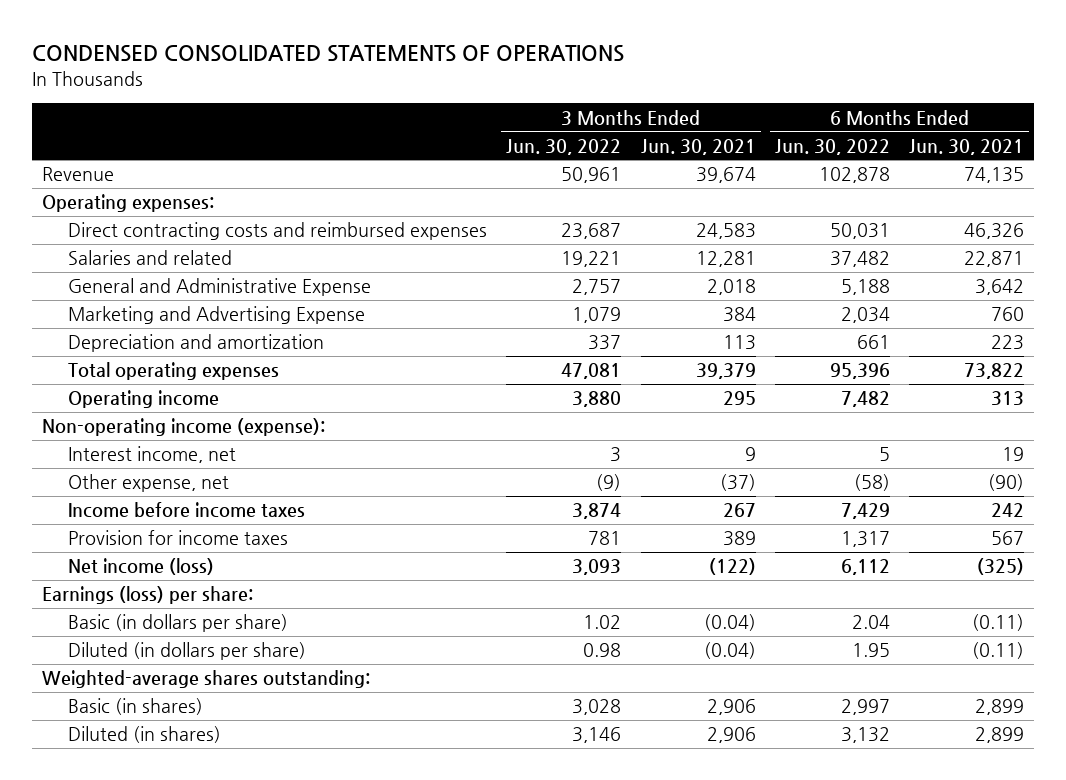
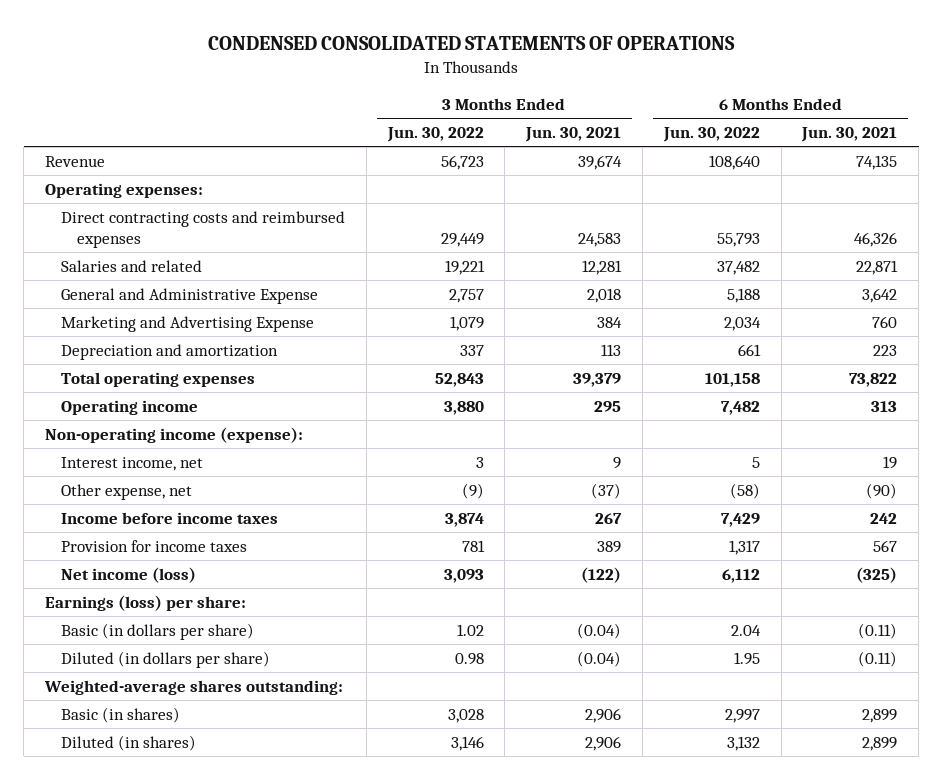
[561,167,622,184] 50,961 -> [440,154,484,170] 56,723
[819,167,891,184] 102,878 -> [708,154,760,170] 108,640
[561,223,622,240] 23,687 -> [440,233,484,248] 29,449
[830,223,891,240] 50,031 -> [716,233,760,248] 55,793
[561,363,622,380] 47,081 -> [434,372,484,387] 52,843
[830,363,891,380] 95,396 -> [704,372,760,387] 101,158

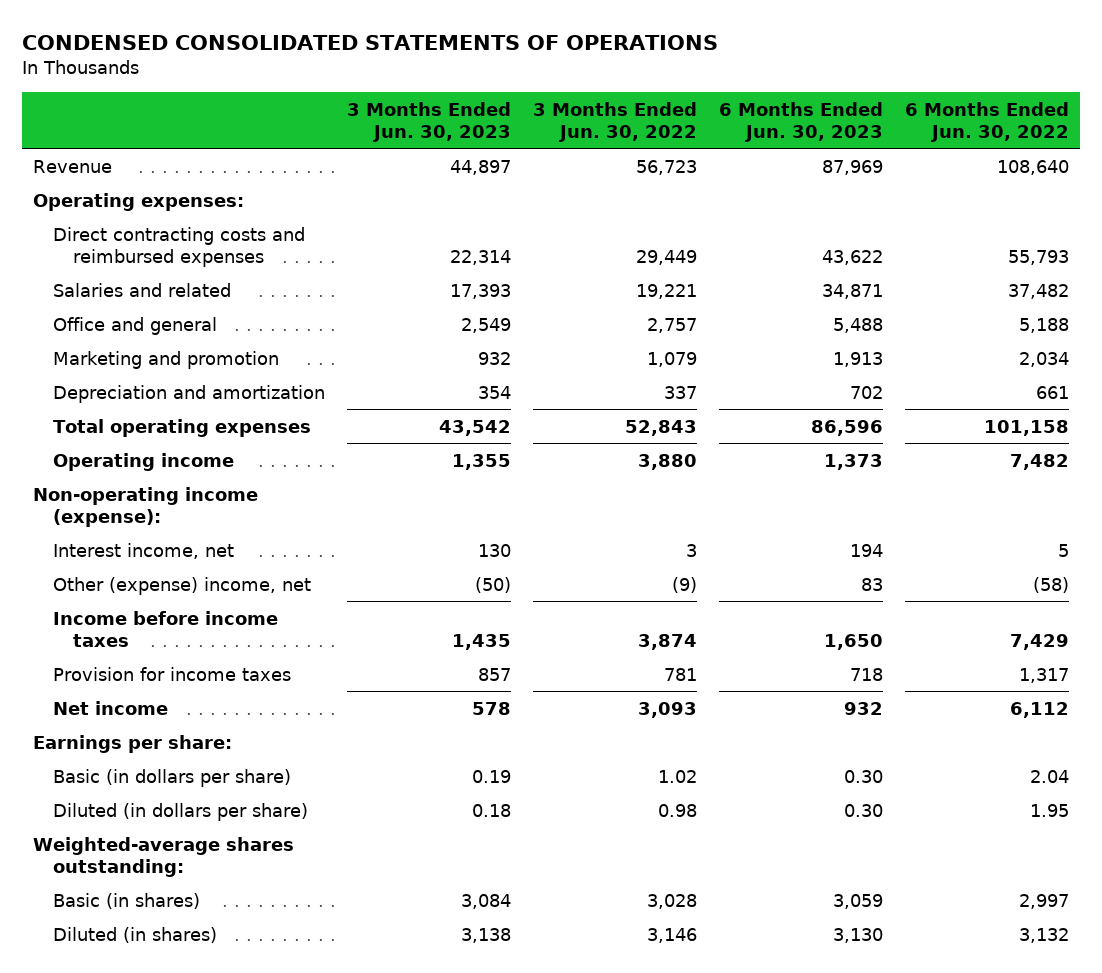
[525,127,622,143] Jun. 30, 2021 -> none
[801,127,898,143] Jun. 30, 2021 -> none
none -> [347,101,512,142] 3 Months Ended Jun. 30, 2023
none -> [719,101,884,142] 6 Months Ended Jun. 30, 2023
[61,287,319,304] General and Administrative Expense -> [53,316,218,335] Office and general
[61,315,315,332] Marketing and Advertising Expense -> [53,350,280,369] Marketing and promotion
[61,483,193,500] Other expense, net -> [53,576,312,595] Other (expense) income, net
[61,566,197,583] Net income (loss) -> [53,700,169,715] Net income
[44,594,246,611] Earnings (loss) per share: -> [32,734,232,753] Earnings per share:

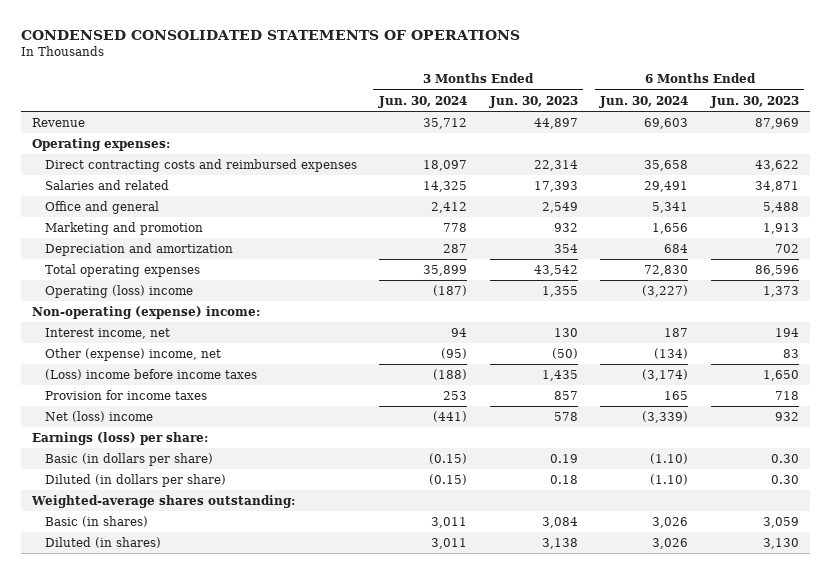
[533,101,698,142] 3 Months Ended Jun. 30, 2022 -> none
[905,101,1070,142] 6 Months Ended Jun. 30, 2022 -> none
none -> [378,95,468,108] Jun. 30, 2024
none -> [599,95,689,108] Jun. 30, 2024
[53,452,235,471] Operating income -> [44,285,193,299] Operating (loss) income
[32,486,258,527] Non-operating income (expense): -> [32,306,261,320] Non-operating (expense) income:
[53,610,279,647] Income before income taxes -> [44,369,257,381] (Loss) income before income taxes
[53,700,169,715] Net income -> [44,411,153,423] Net (loss) income
[32,734,232,753] Earnings per share: -> [32,432,209,446] Earnings (loss) per share:

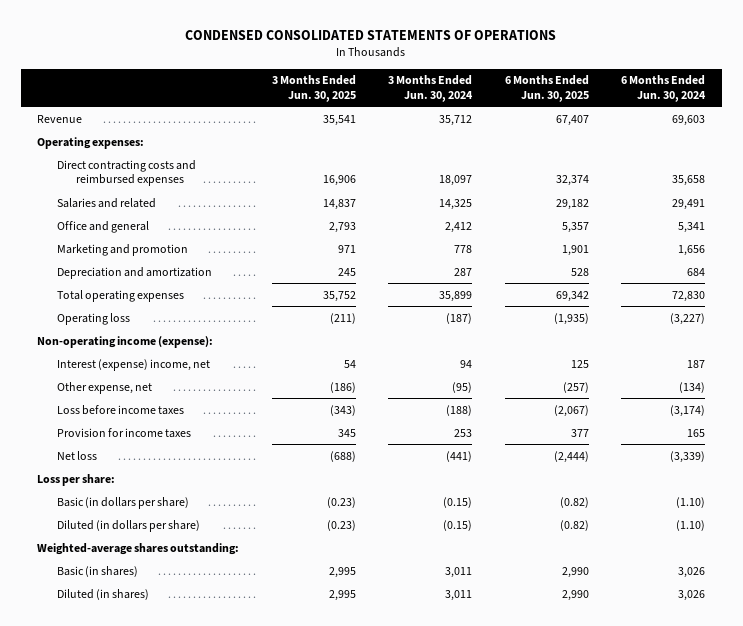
[488,95,578,108] Jun. 30, 2023 -> none
[709,95,799,108] Jun. 30, 2023 -> none
none -> [271,75,356,102] 3 Months Ended Jun. 30, 2025
none -> [504,75,589,102] 6 Months Ended Jun. 30, 2025
[44,285,193,299] Operating (loss) income -> [56,312,130,325] Operating loss
[32,306,261,320] Non-operating (expense) income: -> [37,335,214,348] Non-operating income (expense):
[44,328,170,340] Interest income, net -> [56,358,210,371] Interest (expense) income, net
[44,348,221,362] Other (expense) income, net -> [56,381,152,394] Other expense, net
[44,369,257,381] (Loss) income before income taxes -> [56,404,184,415] Loss before income taxes
[44,411,153,423] Net (loss) income -> [56,450,97,460] Net loss
[32,432,209,446] Earnings (loss) per share: -> [37,473,116,486] Loss per share:

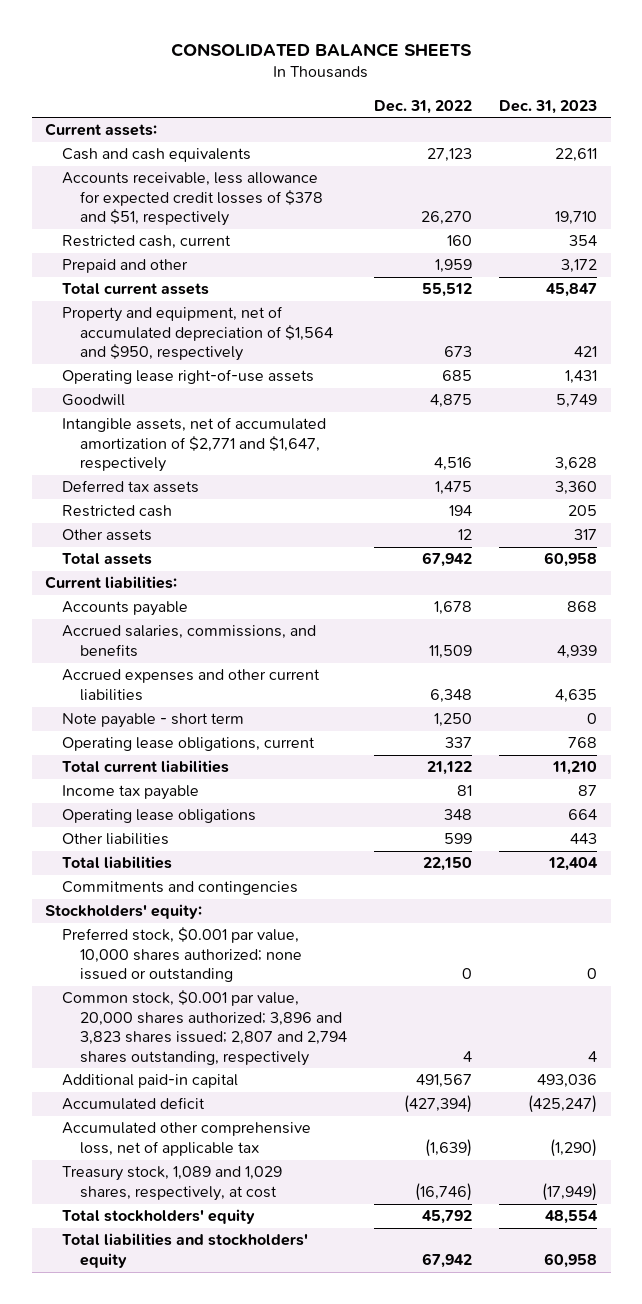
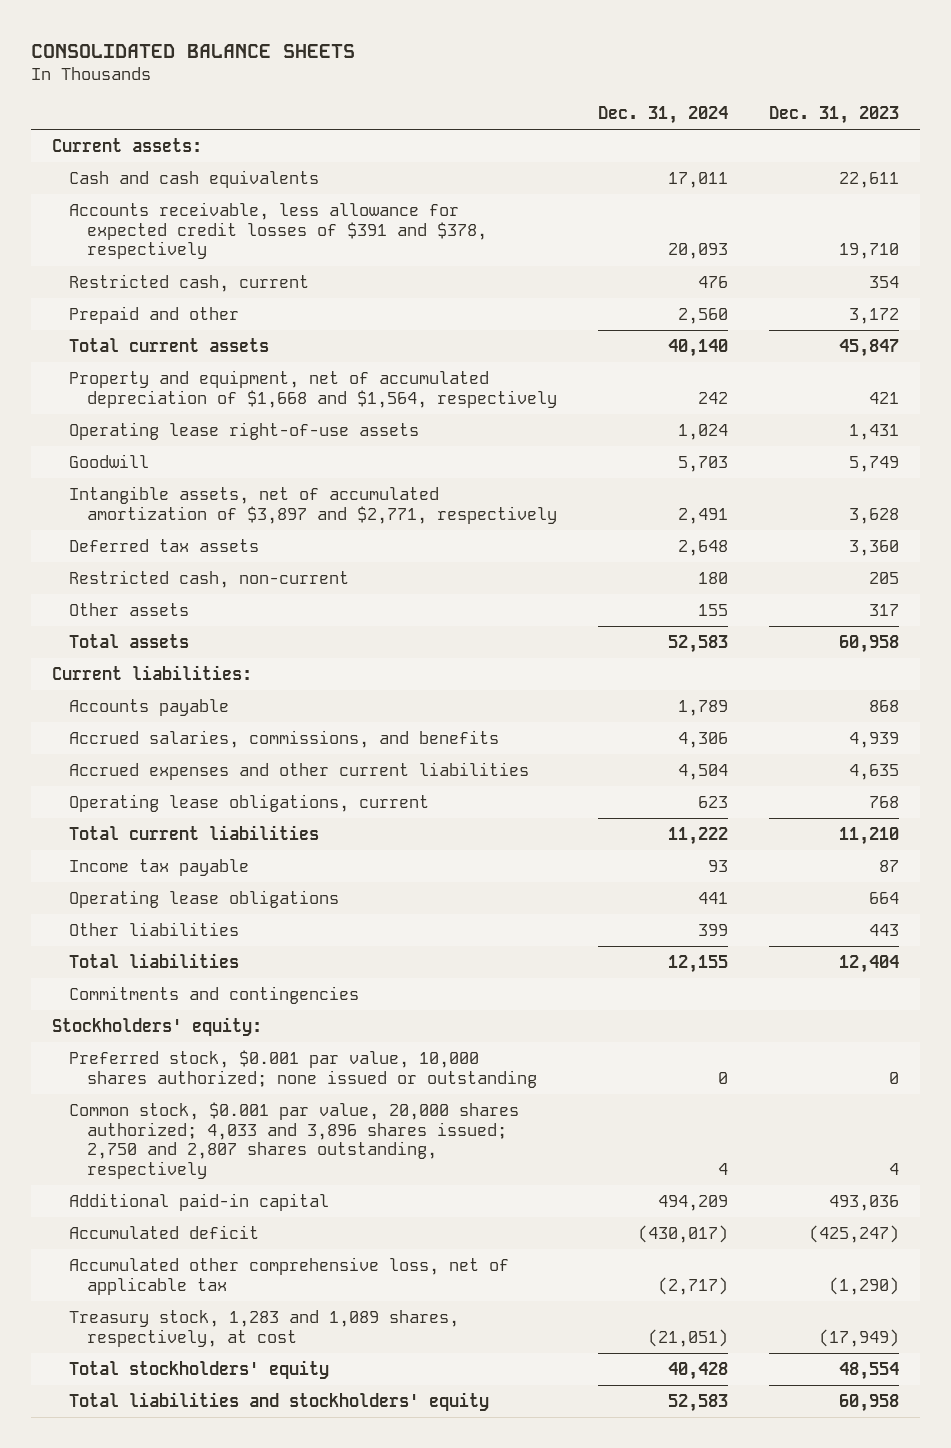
[373,99,472,114] Dec. 31, 2022 -> none
none -> [597,106,728,125] Dec. 31, 2024
[62,172,323,227] Accounts receivable, less allowance for expected credit losses of $378 and $51, respectively -> [69,202,487,260] Accounts receivable, less allowance for expected credit losses of $391 and $378, respectively
[62,306,333,362] Property and equipment, net of accumulated depreciation of $1,564 and $950, respectively -> [69,370,557,408] Property and equipment, net of accumulated depreciation of $1,668 and $1,564, respectively
[62,417,327,473] Intangible assets, net of accumulated amortization of $2,771 and $1,647, respectively -> [69,486,557,524] Intangible assets, net of accumulated amortization of $3,897 and $2,771, respectively
[62,505,173,518] Restricted cash -> [69,570,350,589] Restricted cash, non-current
[62,713,245,729] Note payable - short term -> none
[62,990,347,1066] Common stock, $0.001 par value, 20,000 shares authorized; 3,896 and 3,823 shares issued; 2,807 and 2,794 shares outstanding, respectively -> [69,1102,520,1180] Common stock, $0.001 par value, 20,000 shares authorized; 4,033 and 3,896 shares issued; 2,750 and 2,807 shares outstanding, respectively
[62,1166,283,1201] Treasury stock, 1,089 and 1,029 shares, respectively, at cost -> [69,1310,460,1347] Treasury stock, 1,283 and 1,089 shares, respectively, at cost

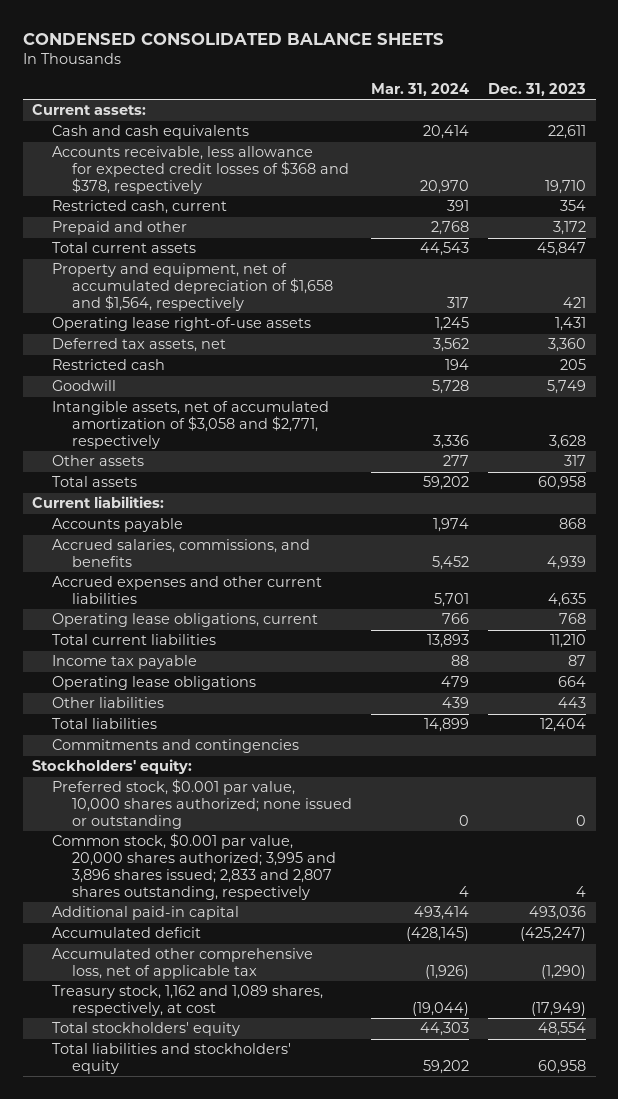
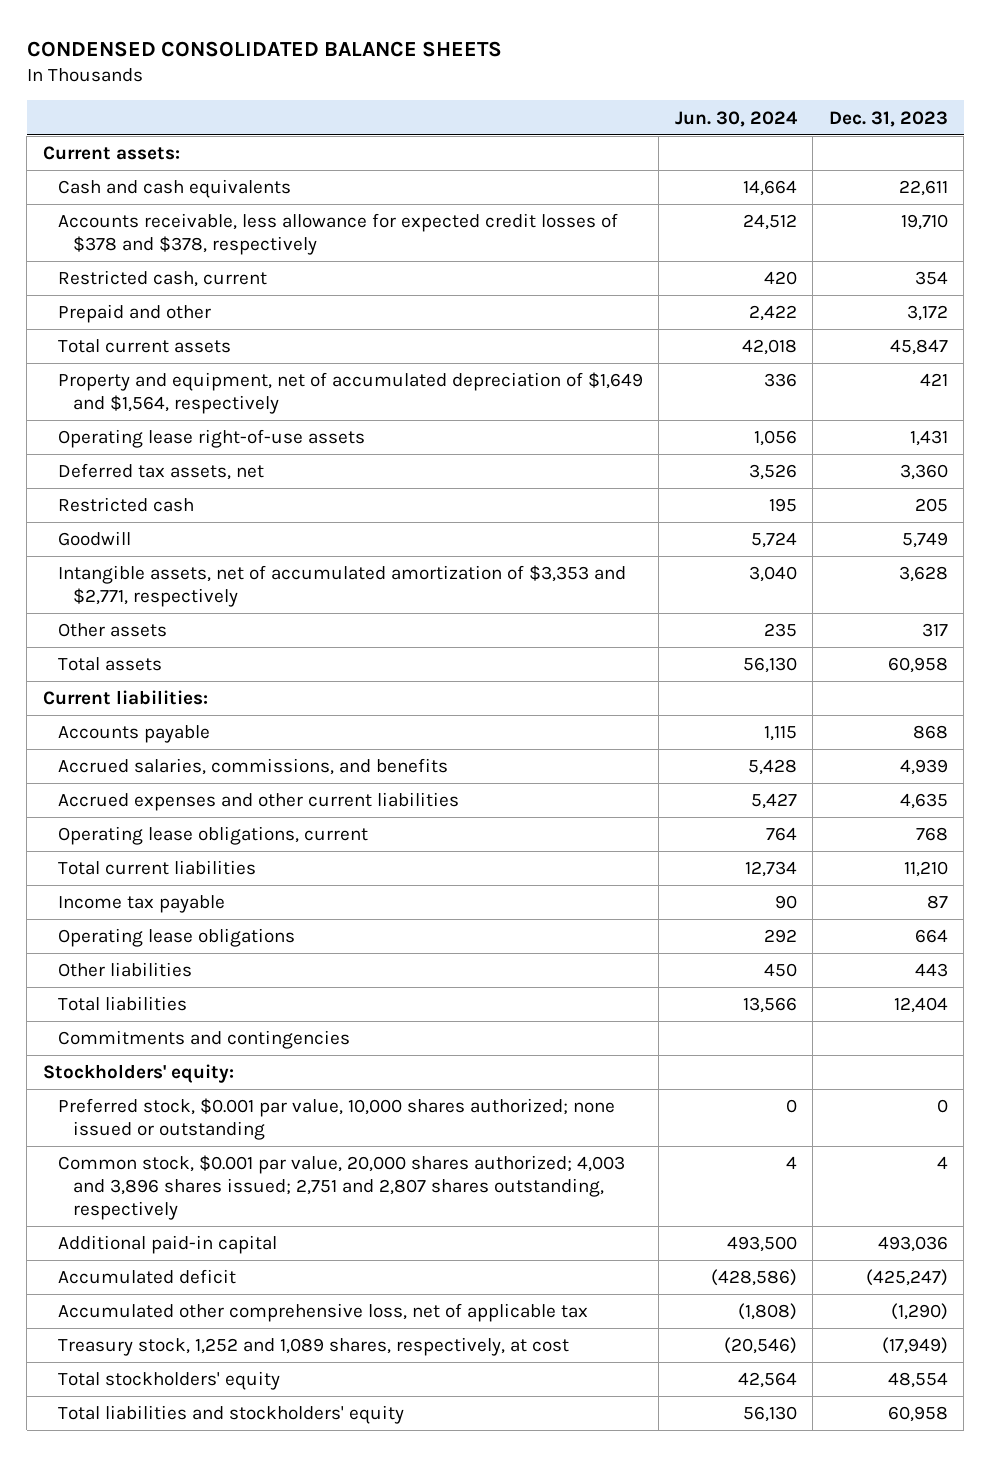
[371,82,470,96] Mar. 31, 2024 -> none
none -> [674,110,798,127] Jun. 30, 2024
[52,146,350,194] Accounts receivable, less allowance for expected credit losses of $368 and $378, respectively -> [57,213,618,256] Accounts receivable, less allowance for expected credit losses of $378 and $378, respectively
[52,263,334,311] Property and equipment, net of accumulated depreciation of $1,658 and $1,564, respectively -> [57,372,643,415] Property and equipment, net of accumulated depreciation of $1,649 and $1,564, respectively
[52,401,330,449] Intangible assets, net of accumulated amortization of $3,058 and $2,771, respectively -> [57,565,626,608] Intangible assets, net of accumulated amortization of $3,353 and $2,771, respectively
[52,833,337,900] Common stock, $0.001 par value, 20,000 shares authorized; 3,995 and 3,896 shares issued; 2,833 and 2,807 shares outstanding, respectively -> [57,1155,625,1221] Common stock, $0.001 par value, 20,000 shares authorized; 4,003 and 3,896 shares issued; 2,751 and 2,807 shares outstanding, respectively
[52,985,324,1017] Treasury stock, 1,162 and 1,089 shares, respectively, at cost -> [57,1337,569,1357] Treasury stock, 1,252 and 1,089 shares, respectively, at cost

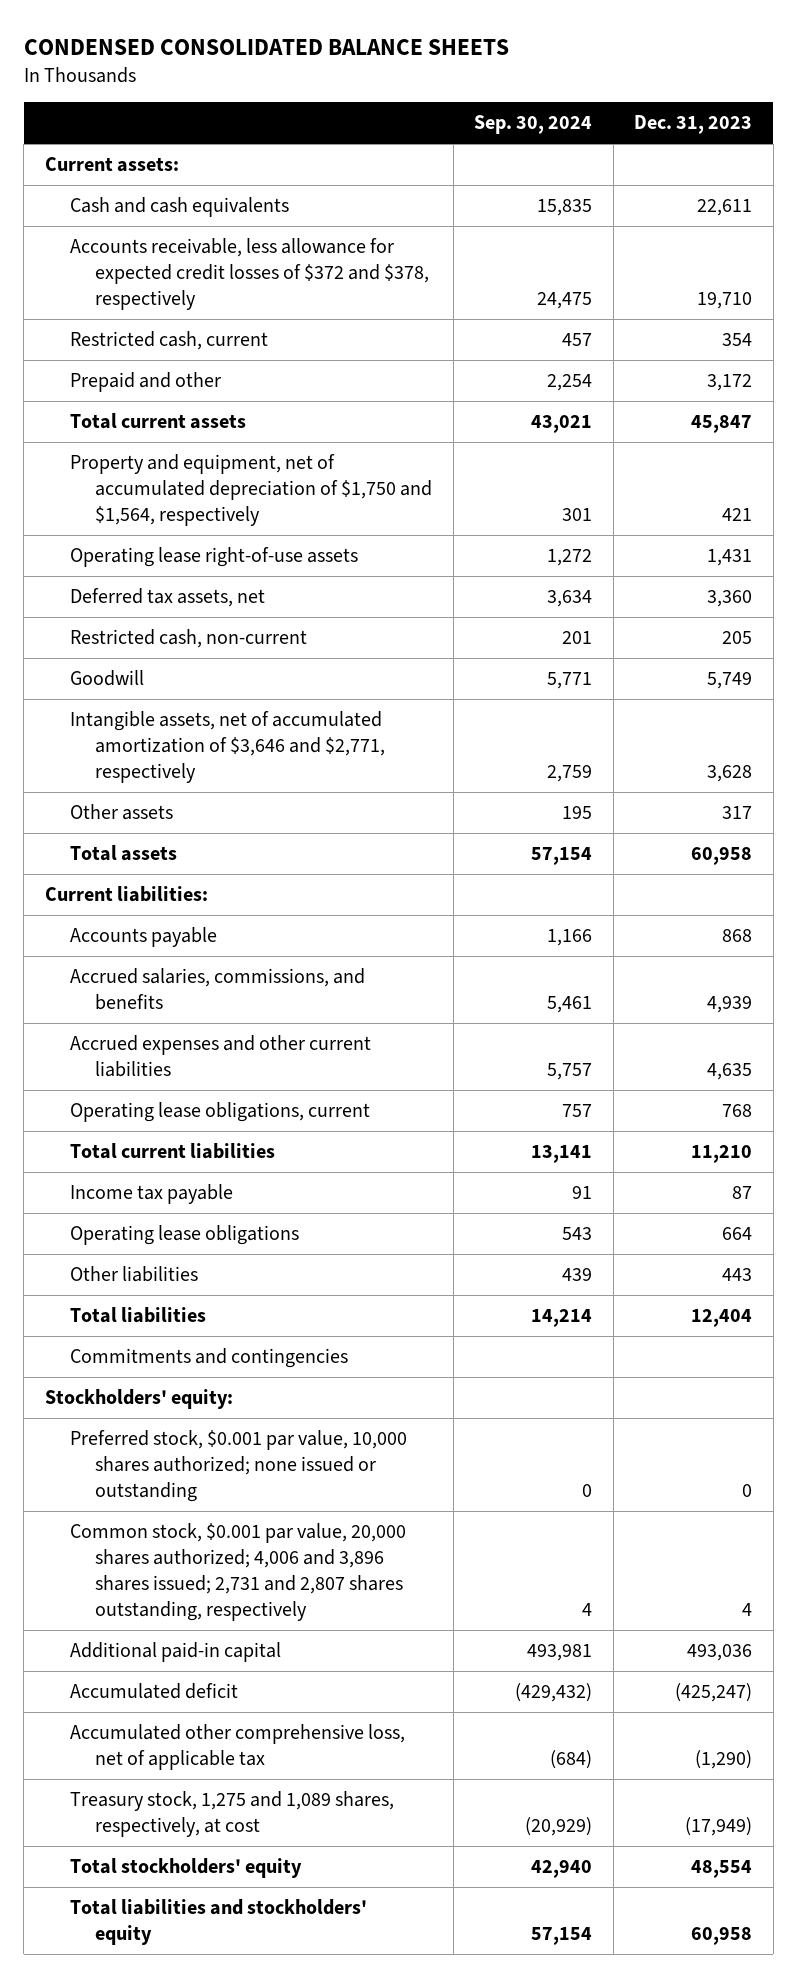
[674,110,798,127] Jun. 30, 2024 -> none
none -> [474,115,593,135] Sep. 30, 2024
[57,213,618,256] Accounts receivable, less allowance for expected credit losses of $378 and $378, respectively -> [69,238,430,311] Accounts receivable, less allowance for expected credit losses of $372 and $378, respectively
[57,372,643,415] Property and equipment, net of accumulated depreciation of $1,649 and $1,564, respectively -> [69,454,433,527] Property and equipment, net of accumulated depreciation of $1,750 and $1,564, respectively
[57,497,194,513] Restricted cash -> [69,629,307,649] Restricted cash, non-current
[57,565,626,608] Intangible assets, net of accumulated amortization of $3,353 and $2,771, respectively -> [69,711,386,784] Intangible assets, net of accumulated amortization of $3,646 and $2,771, respectively
[57,1155,625,1221] Common stock, $0.001 par value, 20,000 shares authorized; 4,003 and 3,896 shares issued; 2,751 and 2,807 shares outstanding, respectively -> [69,1523,406,1622] Common stock, $0.001 par value, 20,000 shares authorized; 4,006 and 3,896 shares issued; 2,731 and 2,807 shares outstanding, respectively
[57,1337,569,1357] Treasury stock, 1,252 and 1,089 shares, respectively, at cost -> [69,1791,394,1838] Treasury stock, 1,275 and 1,089 shares, respectively, at cost

